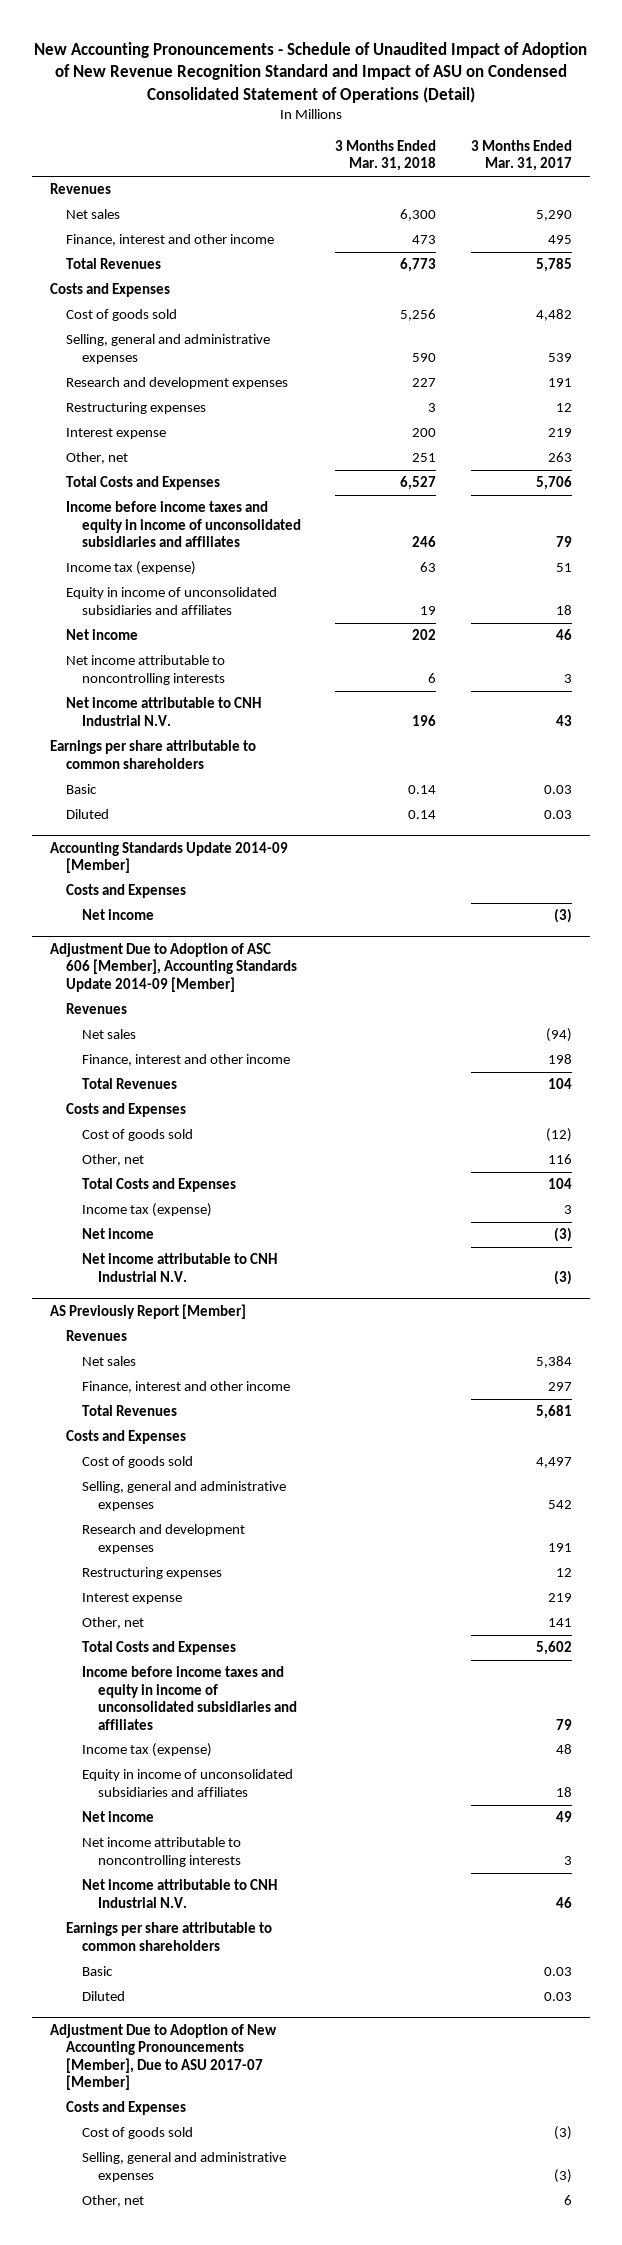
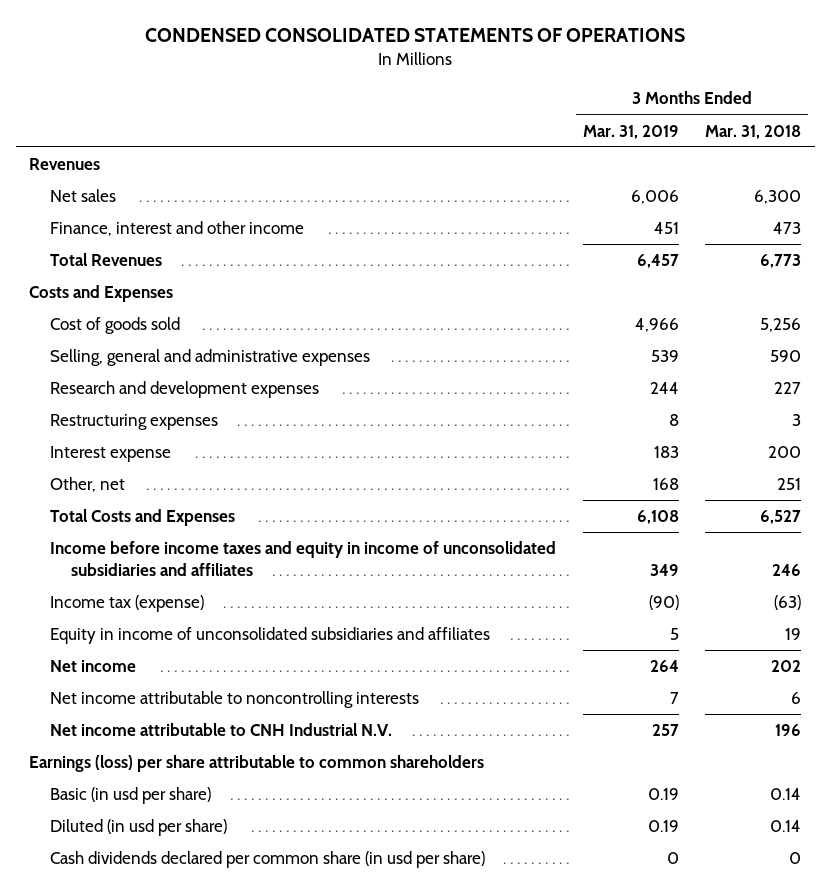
[33,41,587,103] New Accounting Pronouncements - Schedule of Unaudited Impact of Adoption of New Revenue Recognition Standard and Impact of ASU on Condensed Consolidated Statement of Operations (Detail) -> [145,28,686,43] CONDENSED CONSOLIDATED STATEMENTS OF OPERATIONS
[471,139,573,172] 3 Months Ended Mar. 31, 2017 -> none
none -> [582,124,679,139] Mar. 31, 2019
[420,562,437,573] 63 -> [774,595,802,611] (63)
[49,841,288,874] Accounting Standards Update 2014-09 [Member] -> none
[65,884,186,899] Costs and Expenses -> none
[81,909,154,921] Net income -> none
[49,942,297,992] Adjustment Due to Adoption of ASC 606 [Member], Accounting Standards Update 2014-09 [Member] -> none
[65,1003,127,1015] Revenues -> none
[81,1029,136,1040] Net sales -> none
[81,1054,290,1067] Finance, interest and other income -> none
[81,1078,177,1090] Total Revenues -> none
[65,1103,186,1118] Costs and Expenses -> none
[81,1129,193,1142] Cost of goods sold -> none
[81,1154,144,1167] Other, net -> none
[81,1178,236,1193] Total Costs and Expenses -> none
[81,1203,212,1218] Income tax (expense) -> none
[81,1228,154,1240] Net income -> none
[81,1253,277,1282] Net income attributable to CNH Industrial N.V. -> none
[49,1303,246,1319] AS Previously Report [Member] -> none
[65,1330,127,1342] Revenues -> none
[81,1356,136,1367] Net sales -> none
[81,1381,290,1394] Finance, interest and other income -> none
[81,1405,177,1417] Total Revenues -> none
[65,1430,186,1445] Costs and Expenses -> none
[81,1456,193,1469] Cost of goods sold -> none
[81,1481,286,1511] Selling, general and administrative expenses -> none
[81,1524,245,1554] Research and development expenses -> none
[81,1567,222,1580] Restructuring expenses -> none
[81,1593,182,1605] Interest expense -> none
[81,1617,144,1630] Other, net -> none
[81,1641,236,1656] Total Costs and Expenses -> none
[81,1666,297,1730] Income before income taxes and equity in income of unconsolidated subsidiaries and affiliates -> none
[81,1743,212,1758] Income tax (expense) -> none
[81,1769,293,1797] Equity in income of unconsolidated subsidiaries and affiliates -> none
[81,1811,154,1823] Net income -> none
[81,1837,241,1867] Net income attributable to noncontrolling interests -> none
[81,1879,277,1908] Net income attributable to CNH Industrial N.V. -> none
[65,1922,272,1951] Earnings per share attributable to common shareholders -> none
[81,1966,113,1977] Basic -> none
[81,1991,125,2002] Diluted -> none
[49,2023,277,2091] Adjustment Due to Adoption of New Accounting Pronouncements [Member], Due to ASU 2017-07 [Member] -> none
[65,2101,186,2116] Costs and Expenses -> none
[81,2127,193,2140] Cost of goods sold -> none
[81,2152,286,2182] Selling, general and administrative expenses -> none
[81,2195,144,2208] Other, net -> none
[49,740,256,769] Earnings per share attributable to common shareholders -> [29,755,485,773] Earnings (loss) per share attributable to common shareholders
[65,784,97,795] Basic -> [49,787,211,805] Basic (in usd per share)
[65,809,109,820] Diluted -> [49,819,227,837] Diluted (in usd per share)
none -> [49,851,485,869] Cash dividends declared per common share (in usd per share)

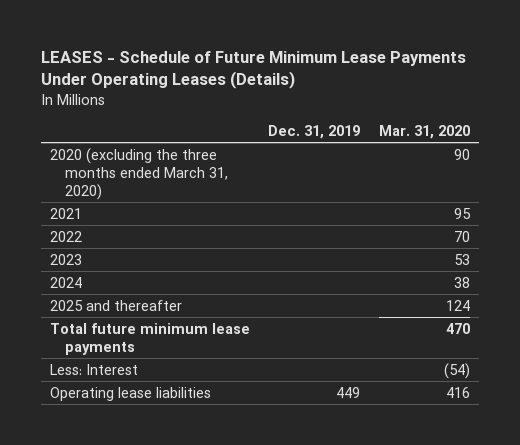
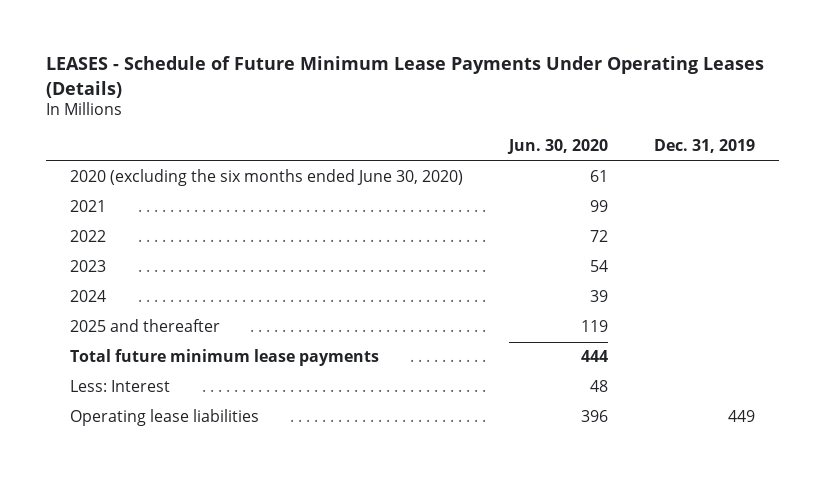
[378,124,470,139] Mar. 31, 2020 -> none
none -> [507,139,609,155] Jun. 30, 2020
[49,147,228,200] 2020 (excluding the three months ended March 31, 2020) -> [69,169,463,187] 2020 (excluding the six months ended June 30, 2020)

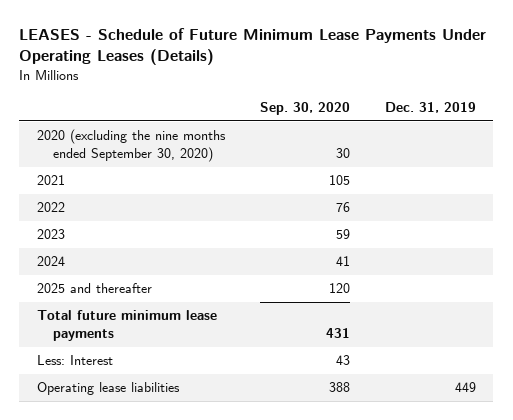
[507,139,609,155] Jun. 30, 2020 -> none
none -> [259,101,350,115] Sep. 30, 2020
[69,169,463,187] 2020 (excluding the six months ended June 30, 2020) -> [36,129,226,162] 2020 (excluding the nine months ended September 30, 2020)

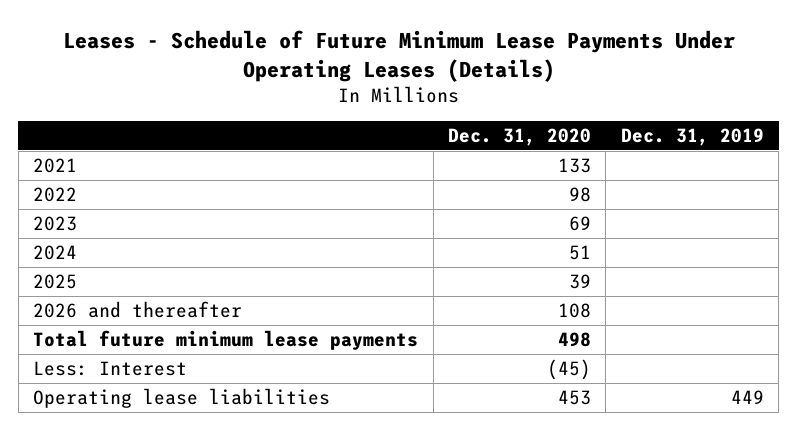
[19,28,487,66] LEASES - Schedule of Future Minimum Lease Payments Under Operating Leases (Details) -> [62,29,735,82] Leases - Schedule of Future Minimum Lease Payments Under Operating Leases (Details)
[259,101,350,115] Sep. 30, 2020 -> none
none -> [448,128,592,147] Dec. 31, 2020
[36,129,226,162] 2020 (excluding the nine months ended September 30, 2020) -> none
none -> [33,273,78,289] 2025
[36,283,152,294] 2025 and thereafter -> [33,300,243,318] 2026 and thereafter

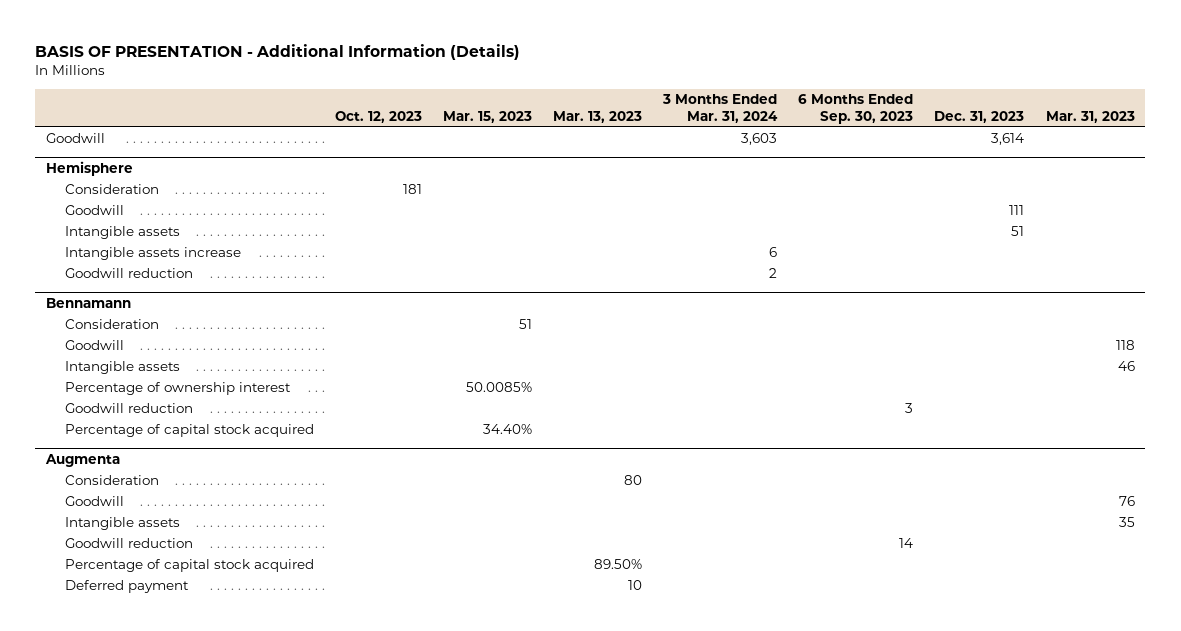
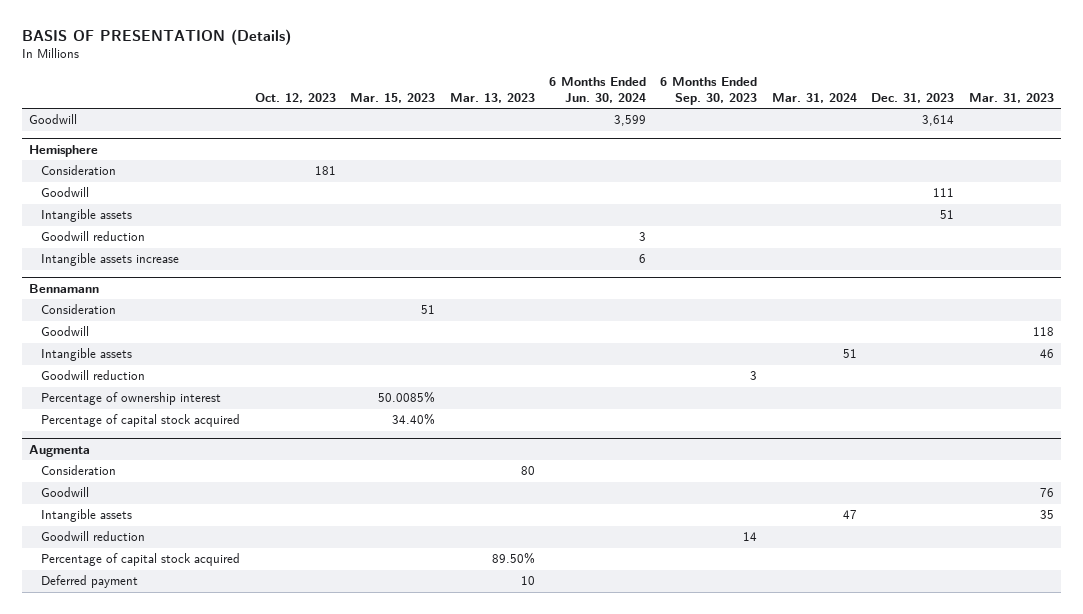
[35,43,521,60] BASIS OF PRESENTATION - Additional Information (Details) -> [21,29,291,46] BASIS OF PRESENTATION (Details)
[662,94,779,124] 3 Months Ended Mar. 31, 2024 -> none
none -> [548,77,646,103] 6 Months Ended Jun. 30, 2024
none -> [771,92,857,103] Mar. 31, 2024
[64,247,241,261] Intangible assets increase -> [41,253,180,267] Intangible assets increase
[64,382,291,396] Percentage of ownership interest -> [41,392,222,406] Percentage of ownership interest

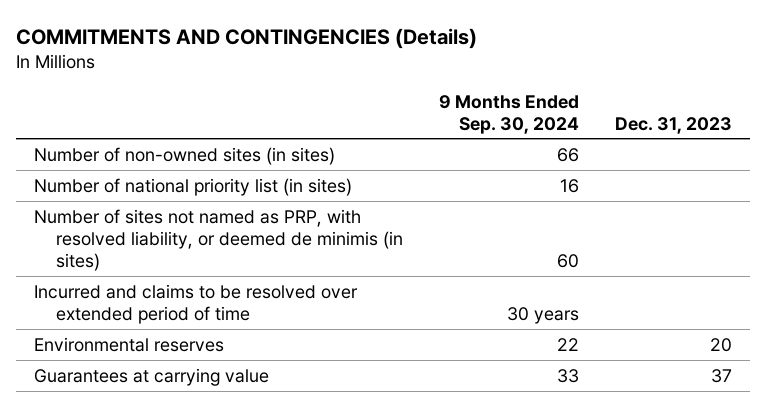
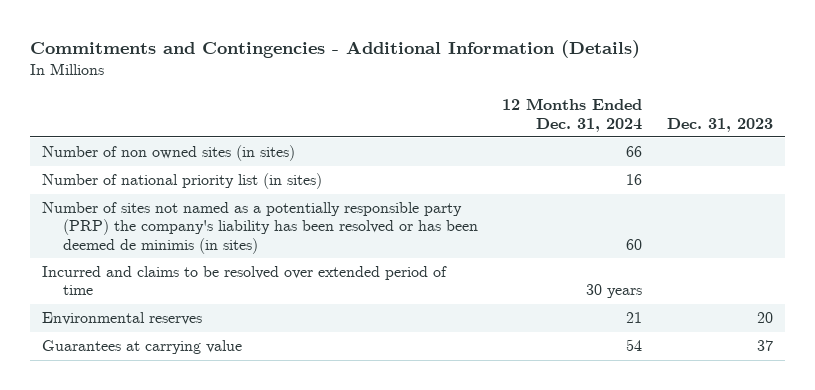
[16,27,478,49] COMMITMENTS AND CONTINGENCIES (Details) -> [29,40,640,59] Commitments and Contingencies - Additional Information (Details)
[439,94,580,134] 9 Months Ended Sep. 30, 2024 -> none
none -> [502,98,643,132] 12 Months Ended Dec. 31, 2024
[34,146,336,165] Number of non-owned sites (in sites) -> [41,145,295,162] Number of non owned sites (in sites)
[34,208,404,271] Number of sites not named as PRP, with resolved liability, or deemed de minimis (in sites) -> [41,202,478,254] Number of sites not named as a potentially responsible party (PRP) the company's liability has been resolved or has been deemed de minimis (in sites)

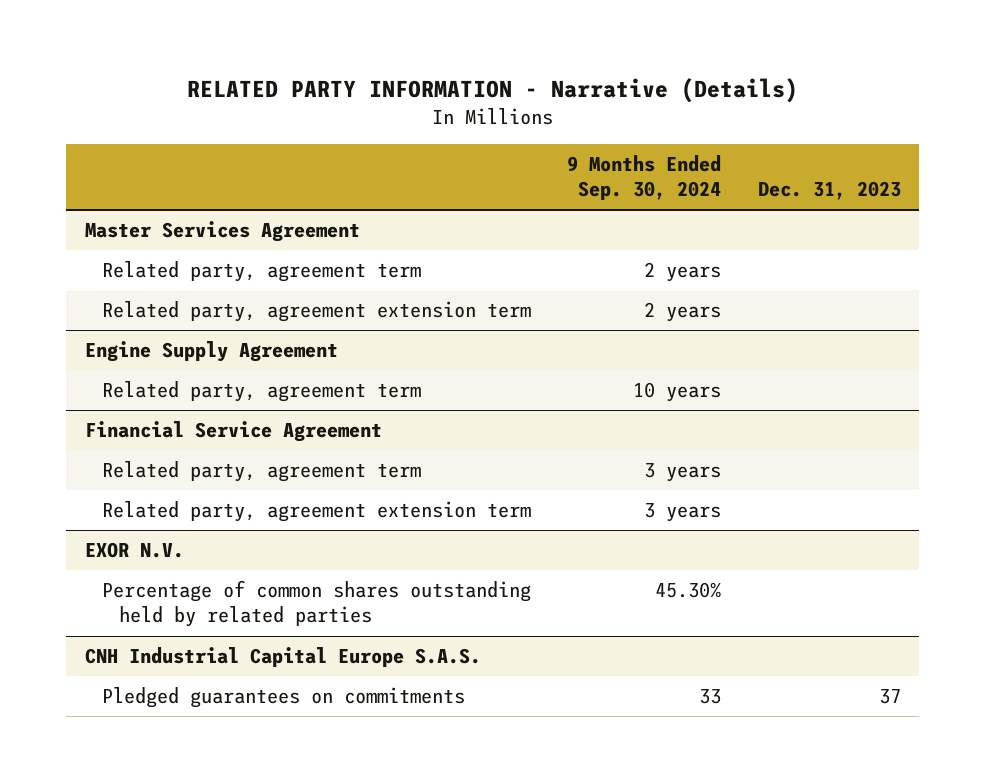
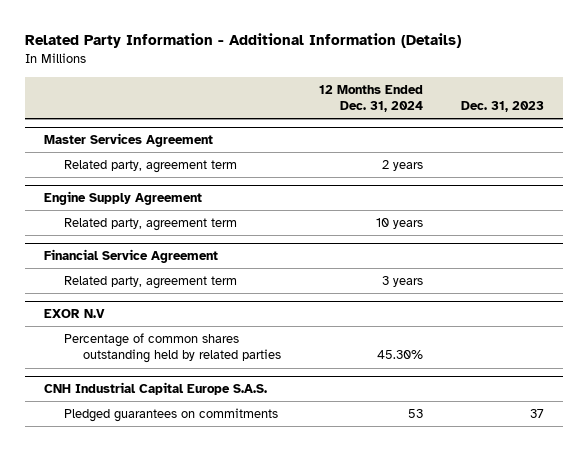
[186,78,798,104] RELATED PARTY INFORMATION - Narrative (Details) -> [24,33,461,49] Related Party Information - Additional Information (Details)
[567,154,722,201] 9 Months Ended Sep. 30, 2024 -> none
none -> [319,84,424,112] 12 Months Ended Dec. 31, 2024
[101,301,531,323] Related party, agreement extension term -> none
[101,501,531,523] Related party, agreement extension term -> none
[84,542,184,559] EXOR N.V. -> [43,309,105,319] EXOR N.V

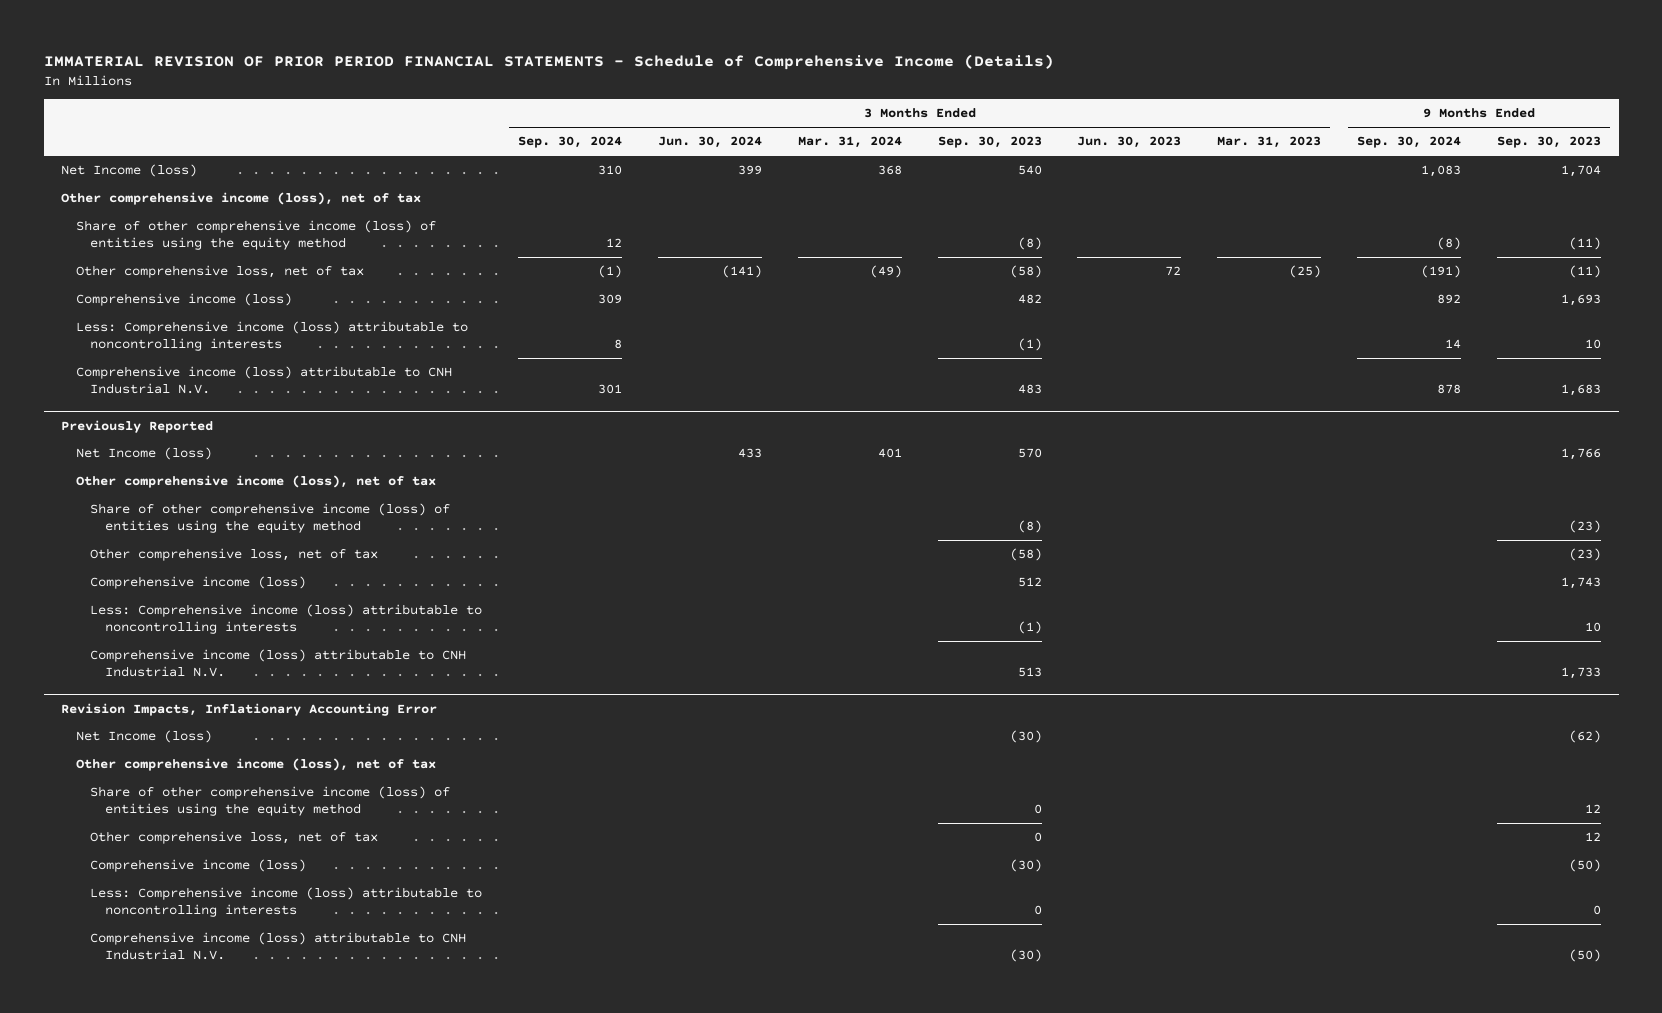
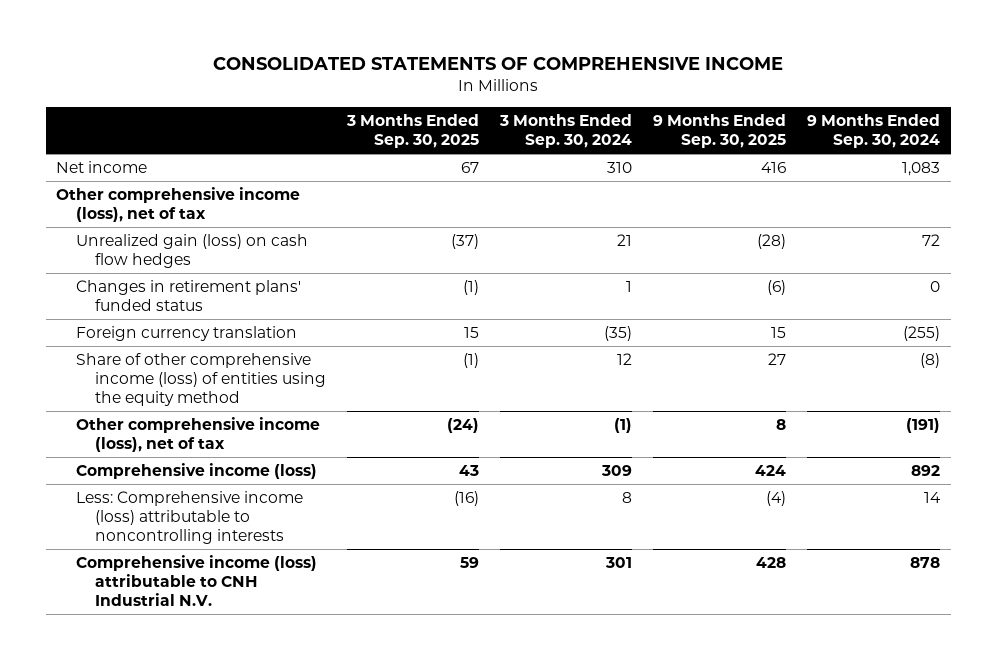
[43,53,1054,70] IMMATERIAL REVISION OF PRIOR PERIOD FINANCIAL STATEMENTS - Schedule of Comprehensive Income (Details) -> [213,56,784,70] CONSOLIDATED STATEMENTS OF COMPREHENSIVE INCOME
[658,136,763,149] Jun. 30, 2024 -> none
[797,136,902,149] Mar. 31, 2024 -> none
[937,136,1042,149] Sep. 30, 2023 -> none
[1077,136,1182,149] Jun. 30, 2023 -> none
[1217,136,1322,149] Mar. 31, 2023 -> none
[1496,136,1601,149] Sep. 30, 2023 -> none
none -> [346,114,480,149] 3 Months Ended Sep. 30, 2025
none -> [653,114,787,149] 9 Months Ended Sep. 30, 2025
[61,164,198,178] Net Income (loss) -> [56,161,148,174] Net income
none -> [75,234,308,269] Unrealized gain (loss) on cash flow hedges
none -> [75,280,301,312] Changes in retirement plans' funded status
none -> [75,326,297,342] Foreign currency translation
[75,265,364,279] Other comprehensive loss, net of tax -> [75,417,320,453] Other comprehensive income (loss), net of tax
[61,419,214,433] Previously Reported -> none
[75,447,212,461] Net Income (loss) -> none
[75,475,436,489] Other comprehensive income (loss), net of tax -> none
[90,503,451,534] Share of other comprehensive income (loss) of entities using the equity method -> none
[90,548,379,562] Other comprehensive loss, net of tax -> none
[90,576,307,590] Comprehensive income (loss) -> none
[90,604,483,635] Less: Comprehensive income (loss) attributable to noncontrolling interests -> none
[90,649,467,678] Comprehensive income (loss) attributable to CNH Industrial N.V. -> none
[61,702,438,716] Revision Impacts, Inflationary Accounting Error -> none
[75,730,212,744] Net Income (loss) -> none
[75,758,436,772] Other comprehensive income (loss), net of tax -> none
[90,786,451,817] Share of other comprehensive income (loss) of entities using the equity method -> none
[90,831,379,845] Other comprehensive loss, net of tax -> none
[90,859,307,873] Comprehensive income (loss) -> none
[90,887,483,918] Less: Comprehensive income (loss) attributable to noncontrolling interests -> none
[90,932,467,961] Comprehensive income (loss) attributable to CNH Industrial N.V. -> none

